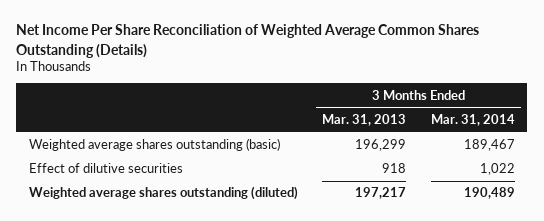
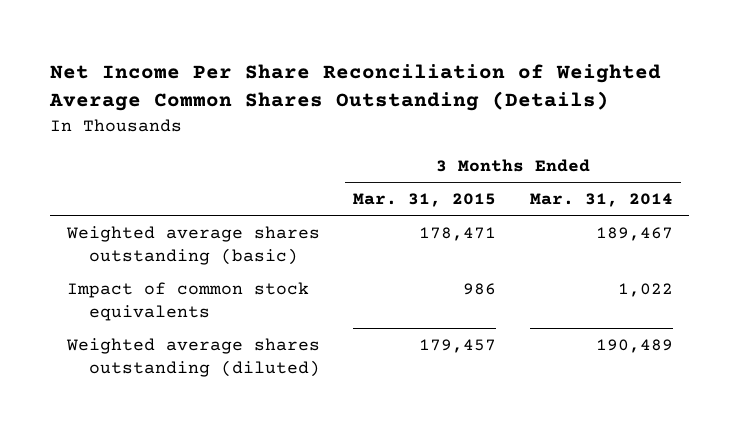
[322,113,407,126] Mar. 31, 2013 -> none
none -> [353,192,497,207] Mar. 31, 2015
[28,163,183,174] Effect of dilutive securities -> [66,281,309,321] Impact of common stock equivalents

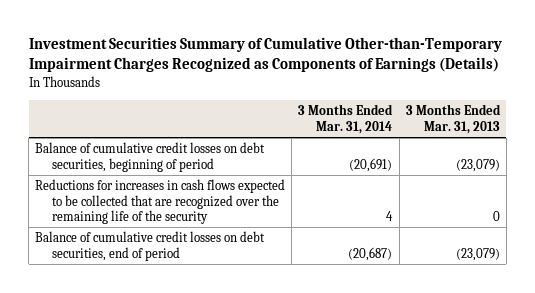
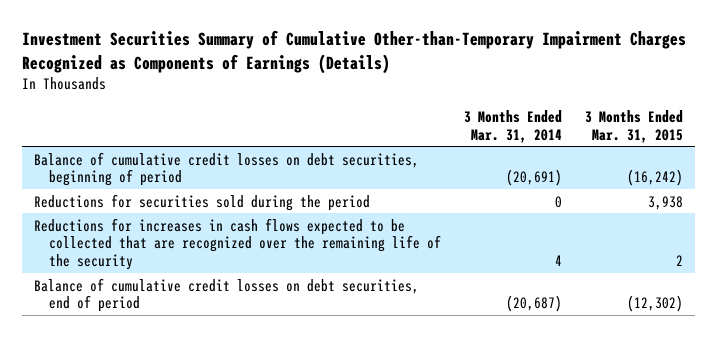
[405,104,501,134] 3 Months Ended Mar. 31, 2013 -> none
none -> [585,109,684,143] 3 Months Ended Mar. 31, 2015
none -> [33,193,370,211] Reductions for securities sold during the period

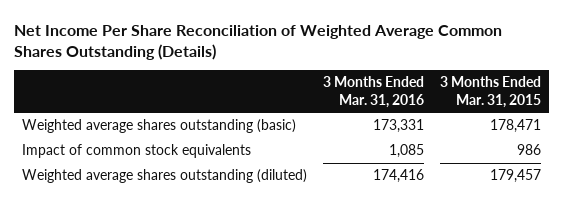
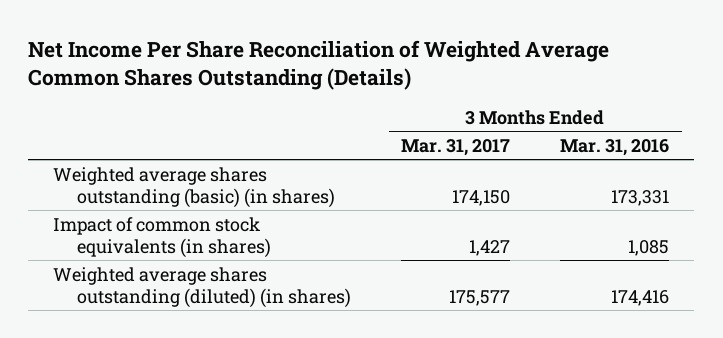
[440,76,542,108] 3 Months Ended Mar. 31, 2015 -> none
none -> [401,138,511,156] Mar. 31, 2017
[22,119,297,134] Weighted average shares outstanding (basic) -> [53,166,336,209] Weighted average shares outstanding (basic) (in shares)
[22,144,252,159] Impact of common stock equivalents -> [53,216,272,259] Impact of common stock equivalents (in shares)
[22,169,308,184] Weighted average shares outstanding (diluted) -> [53,266,352,309] Weighted average shares outstanding (diluted) (in shares)

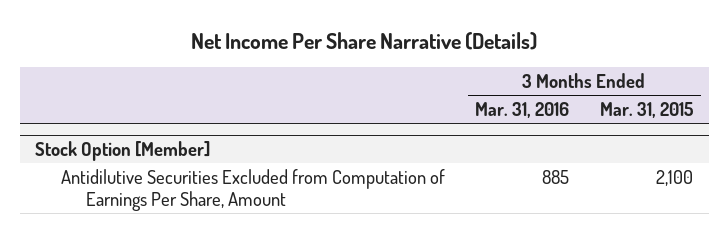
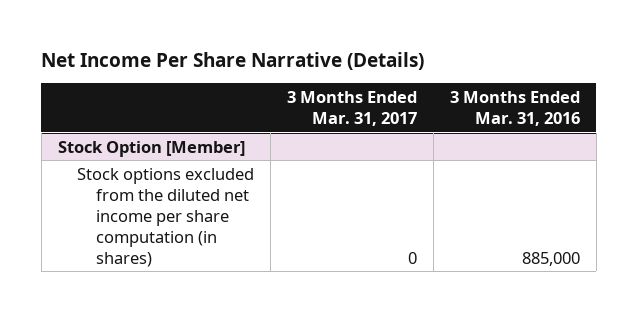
[600,101,694,118] Mar. 31, 2015 -> none
none -> [286,91,417,127] 3 Months Ended Mar. 31, 2017
[60,168,445,211] Antidilutive Securities Excluded from Computation of Earnings Per Share, Amount -> [76,167,254,267] Stock options excluded from the diluted net income per share computation (in shares)
[542,169,570,184] 885 -> [521,251,580,266] 885,000

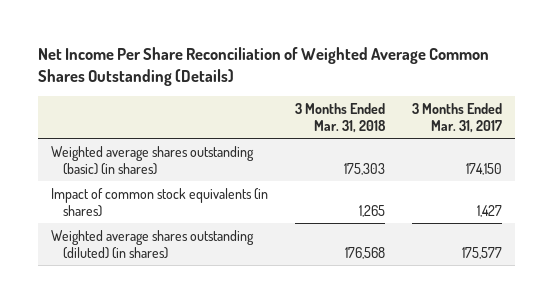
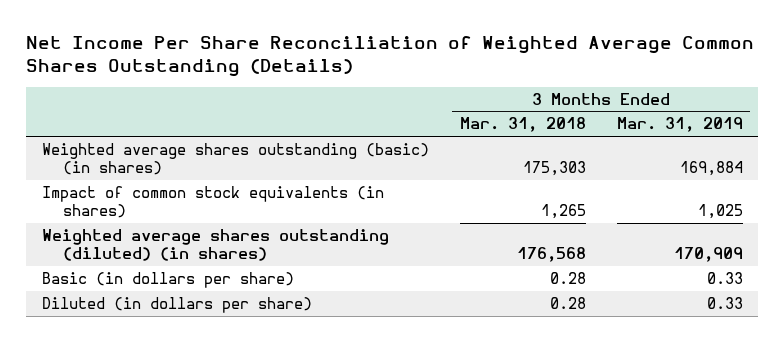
[411,102,502,133] 3 Months Ended Mar. 31, 2017 -> none
none -> [616,117,743,133] Mar. 31, 2019
none -> [41,272,294,289] Basic (in dollars per share)
none -> [41,297,312,314] Diluted (in dollars per share)

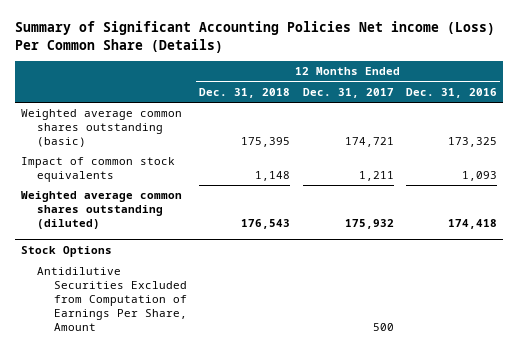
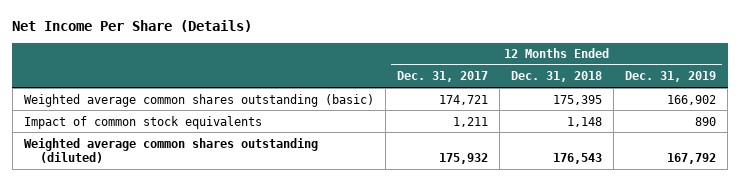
[14,21,495,53] Summary of Significant Accounting Policies Net income (Loss) Per Common Share (Details) -> [12,19,253,32] Net Income Per Share (Details)
[406,87,498,98] Dec. 31, 2016 -> none
none -> [625,71,717,83] Dec. 31, 2019
[20,246,112,258] Stock Options -> none
[37,267,187,331] Antidilutive Securities Excluded from Computation of Earnings Per Share, Amount -> none

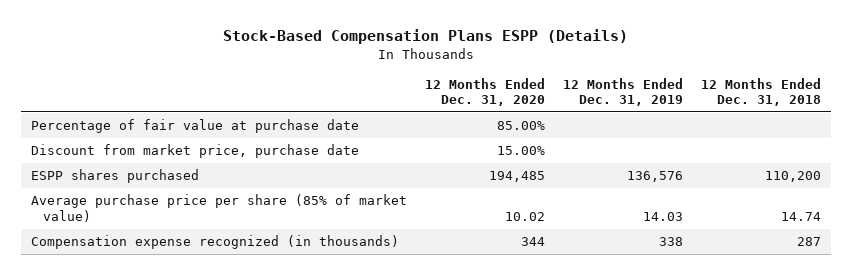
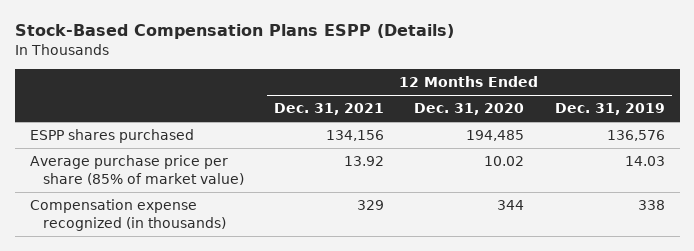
[701,77,822,107] 12 Months Ended Dec. 31, 2018 -> none
none -> [274,103,385,116] Dec. 31, 2021
[30,119,359,134] Percentage of fair value at purchase date -> none
[30,144,359,159] Discount from market price, purchase date -> none

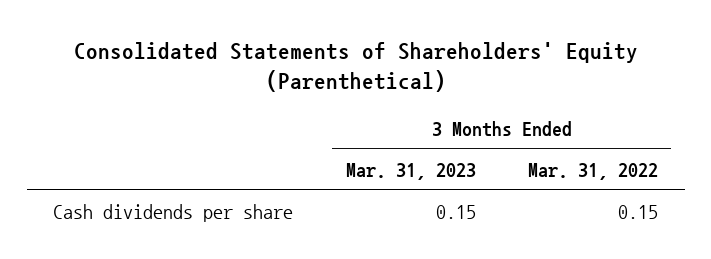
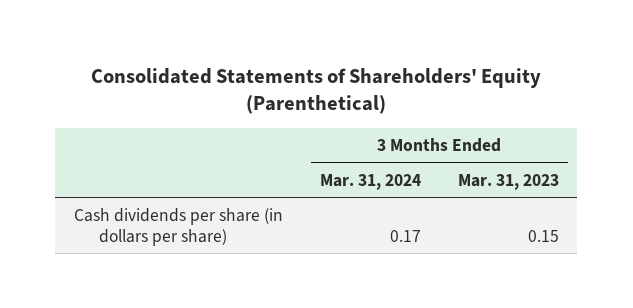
[528,162,659,180] Mar. 31, 2022 -> none
none -> [319,173,421,190] Mar. 31, 2024
[52,203,293,222] Cash dividends per share -> [73,208,283,246] Cash dividends per share (in dollars per share)

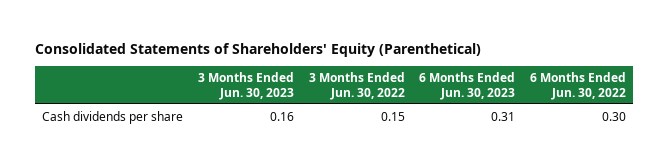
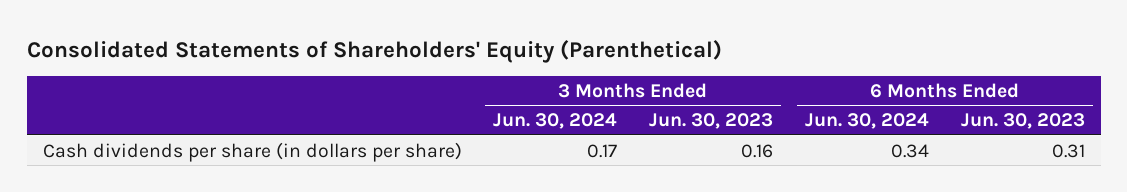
[308,71,405,100] 3 Months Ended Jun. 30, 2022 -> none
[529,71,626,100] 6 Months Ended Jun. 30, 2022 -> none
none -> [493,113,618,130] Jun. 30, 2024
none -> [804,113,929,130] Jun. 30, 2024
[42,110,184,124] Cash dividends per share -> [42,141,462,162] Cash dividends per share (in dollars per share)

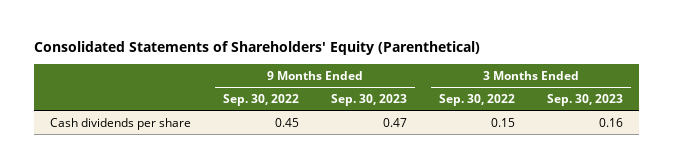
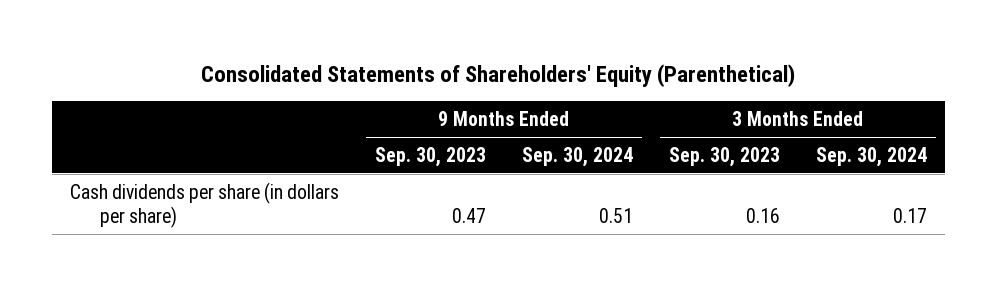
[222,94,299,107] Sep. 30, 2022 -> none
[438,94,515,107] Sep. 30, 2022 -> none
none -> [521,146,633,167] Sep. 30, 2024
none -> [815,146,927,167] Sep. 30, 2024
[49,117,191,130] Cash dividends per share -> [69,181,339,228] Cash dividends per share (in dollars per share)

